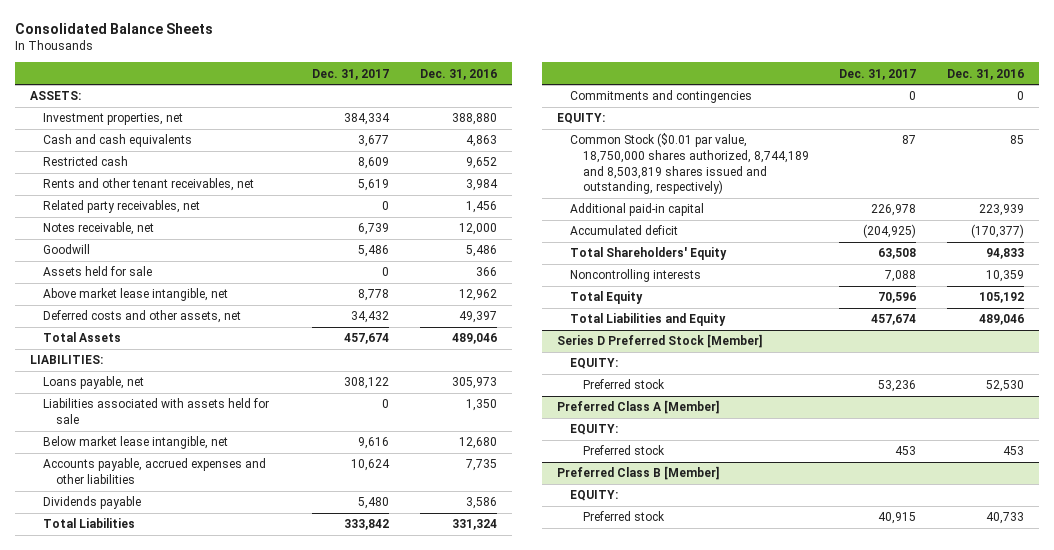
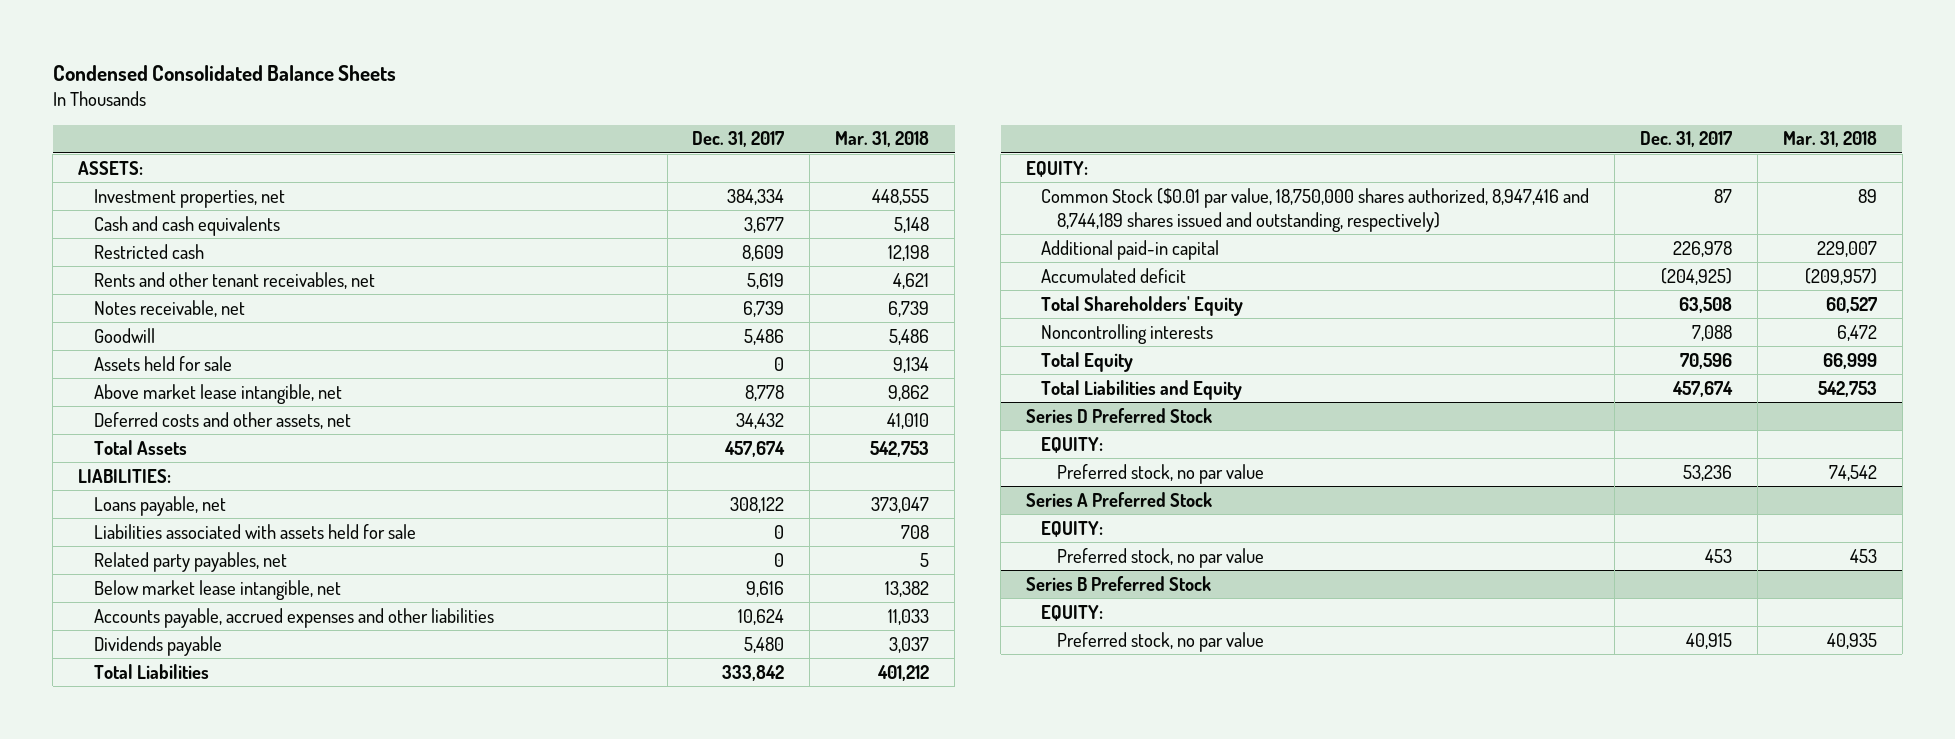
[15,22,214,34] Consolidated Balance Sheets -> [52,65,396,82] Condensed Consolidated Balance Sheets
[419,68,497,80] Dec. 31, 2016 -> none
none -> [835,131,930,148] Mar. 31, 2018
[42,200,200,214] Related party receivables, net -> none
none -> [93,551,287,572] Related party payables, net
[570,90,753,104] Commitments and contingencies -> none
[570,133,809,195] Common Stock ($0.01 par value, 18,750,000 shares authorized, 8,744,189 and 8,503,819 shares issued and outstanding, respectively) -> [1041,187,1590,232] Common Stock ($0.01 par value, 18,750,000 shares authorized, 8,947,416 and 8,744,189 shares issued and outstanding, respectively)
[557,334,763,349] Series D Preferred Stock [Member] -> [1026,407,1213,423] Series D Preferred Stock
[557,400,720,415] Preferred Class A [Member] -> none
[582,379,665,390] Preferred stock -> [1056,463,1264,484] Preferred stock, no par value
none -> [1026,491,1213,507] Series A Preferred Stock
[557,466,720,481] Preferred Class B [Member] -> none
[582,445,665,456] Preferred stock -> [1056,547,1264,568] Preferred stock, no par value
none -> [1026,575,1212,591] Series B Preferred Stock
[582,511,665,522] Preferred stock -> [1056,631,1264,652] Preferred stock, no par value

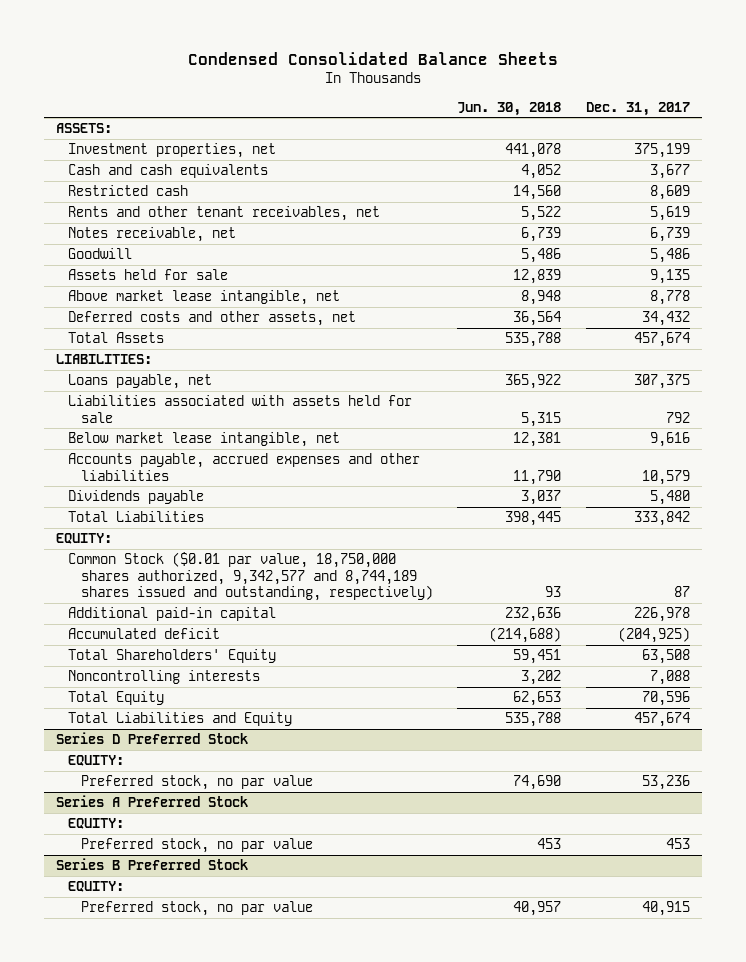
[835,131,930,148] Mar. 31, 2018 -> none
none -> [457,101,562,116] Jun. 30, 2018
[727,188,785,205] 384,334 -> [633,143,690,159] 375,199
[774,356,785,371] 0 -> [649,269,690,285] 9,135
[93,551,287,572] Related party payables, net -> none
[730,496,785,513] 308,122 -> [633,374,690,390] 307,375
[774,524,785,539] 0 -> [665,411,690,423] 792
[738,608,785,625] 10,624 -> [641,469,690,485] 10,579
[1041,187,1590,232] Common Stock ($0.01 par value, 18,750,000 shares authorized, 8,947,416 and 8,744,189 shares issued and outstanding, respectively) -> [68,552,433,602] Common Stock ($0.01 par value, 18,750,000 shares authorized, 9,342,577 and 8,744,189 shares issued and outstanding, respectively)

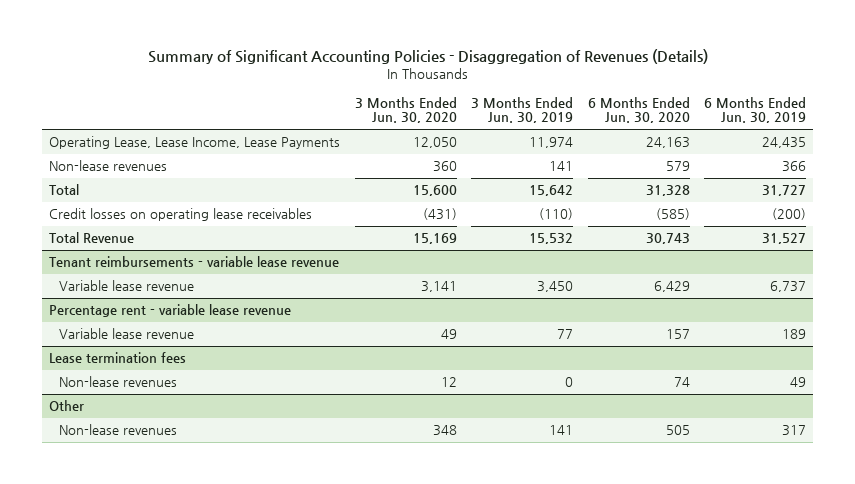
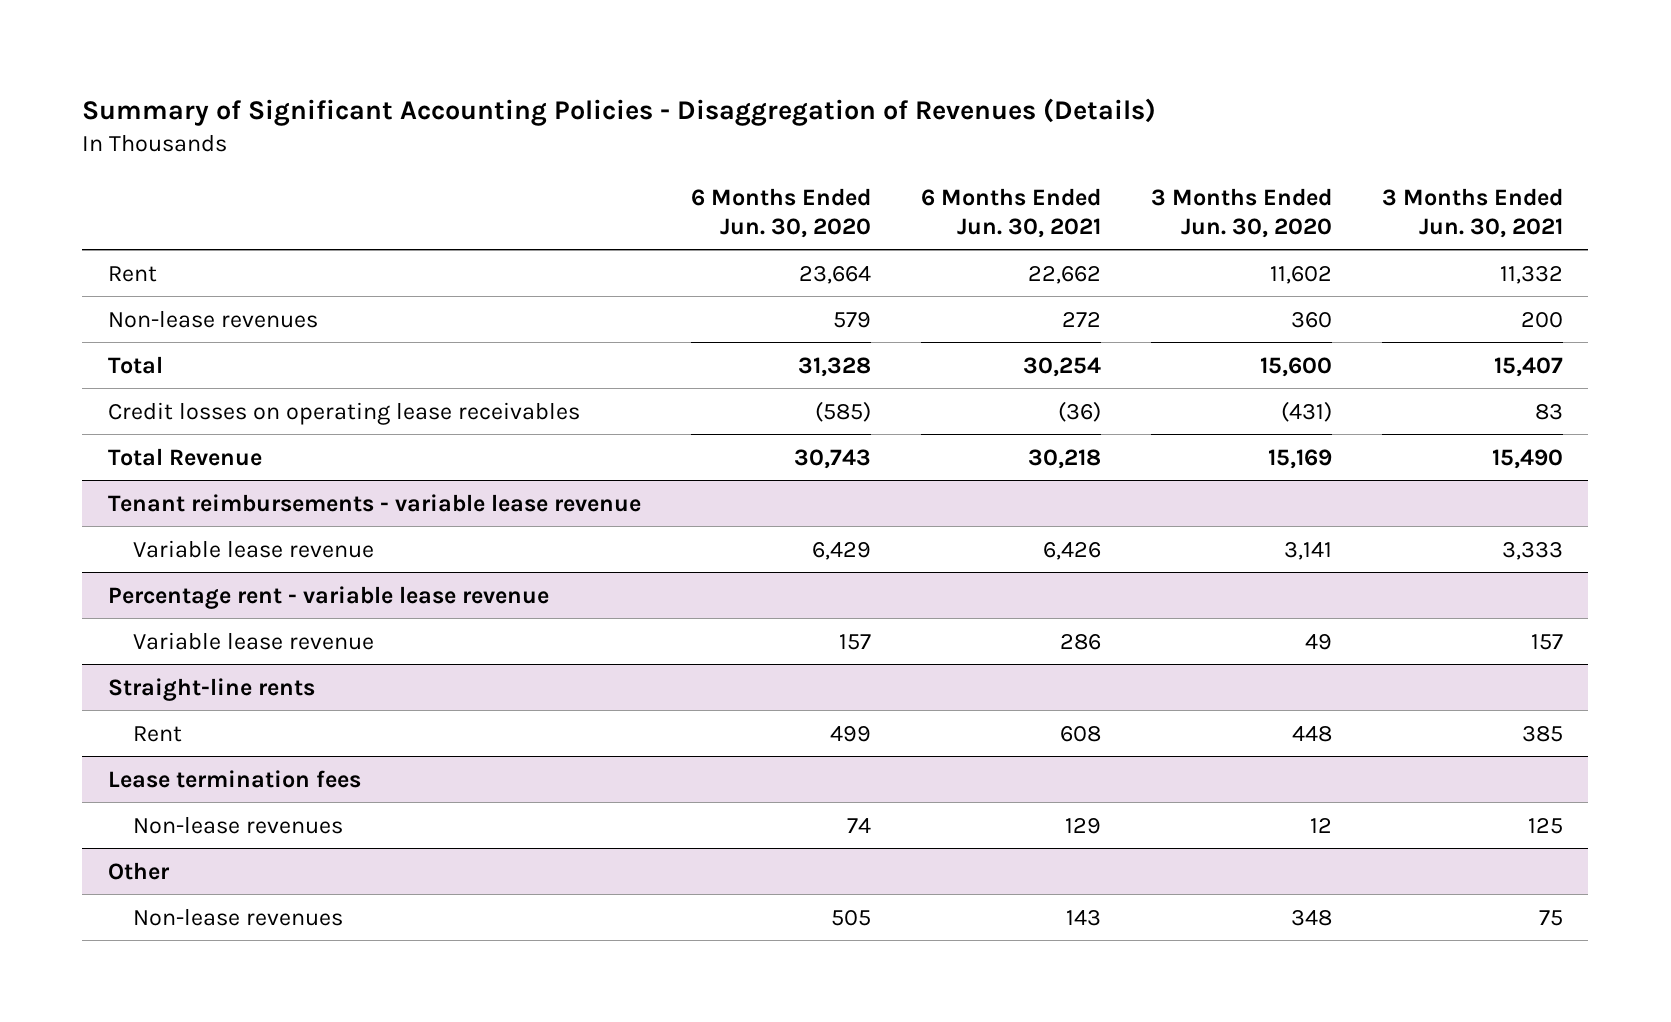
[471,96,574,124] 3 Months Ended Jun. 30, 2019 -> none
[704,96,807,124] 6 Months Ended Jun. 30, 2019 -> none
none -> [920,188,1101,238] 6 Months Ended Jun. 30, 2021
none -> [1382,188,1564,238] 3 Months Ended Jun. 30, 2021
[49,136,341,150] Operating Lease, Lease Income, Lease Payments -> none
none -> [107,265,157,282] Rent
none -> [107,677,315,701] Straight-line rents
none -> [133,725,183,742] Rent

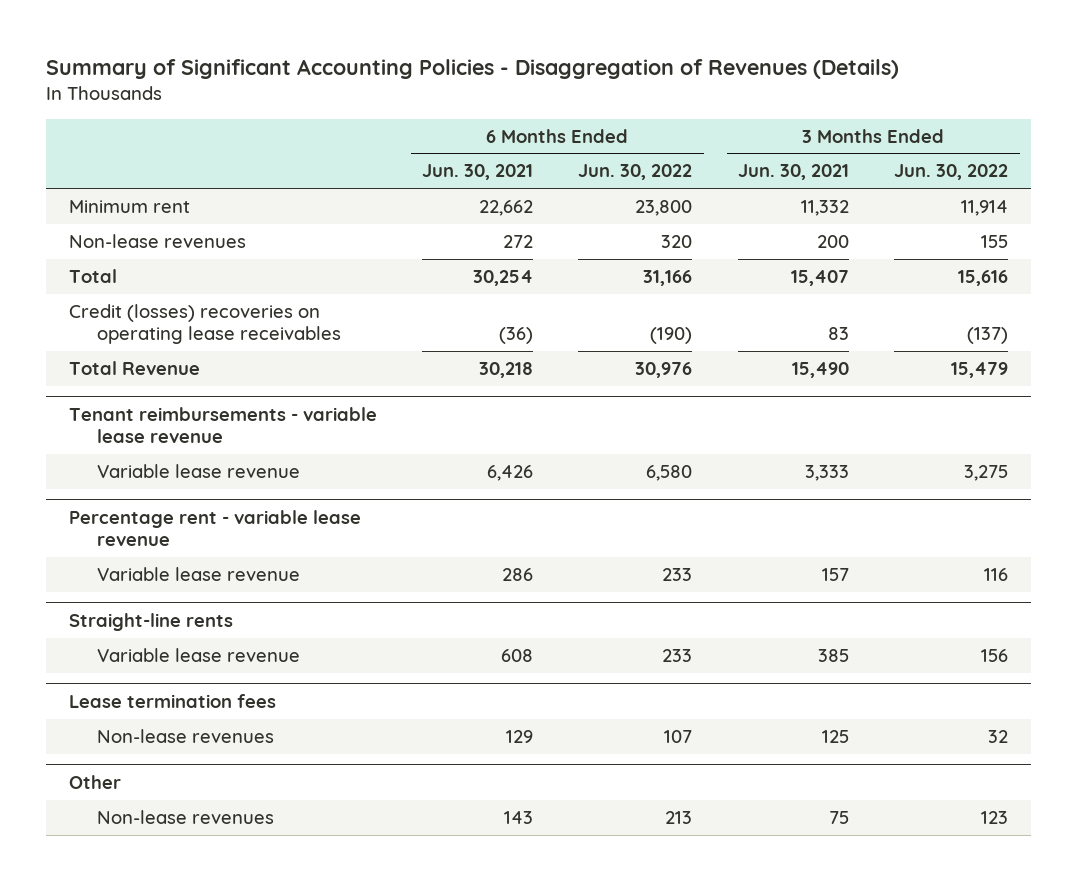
[690,188,871,238] 6 Months Ended Jun. 30, 2020 -> none
[1151,188,1333,238] 3 Months Ended Jun. 30, 2020 -> none
none -> [578,164,693,181] Jun. 30, 2022
none -> [894,164,1009,181] Jun. 30, 2022
[107,265,157,282] Rent -> [68,199,190,213] Minimum rent
[107,401,580,425] Credit losses on operating lease receivables -> [68,303,342,344] Credit (losses) recoveries on operating lease receivables
[133,725,183,742] Rent -> [97,647,301,662] Variable lease revenue

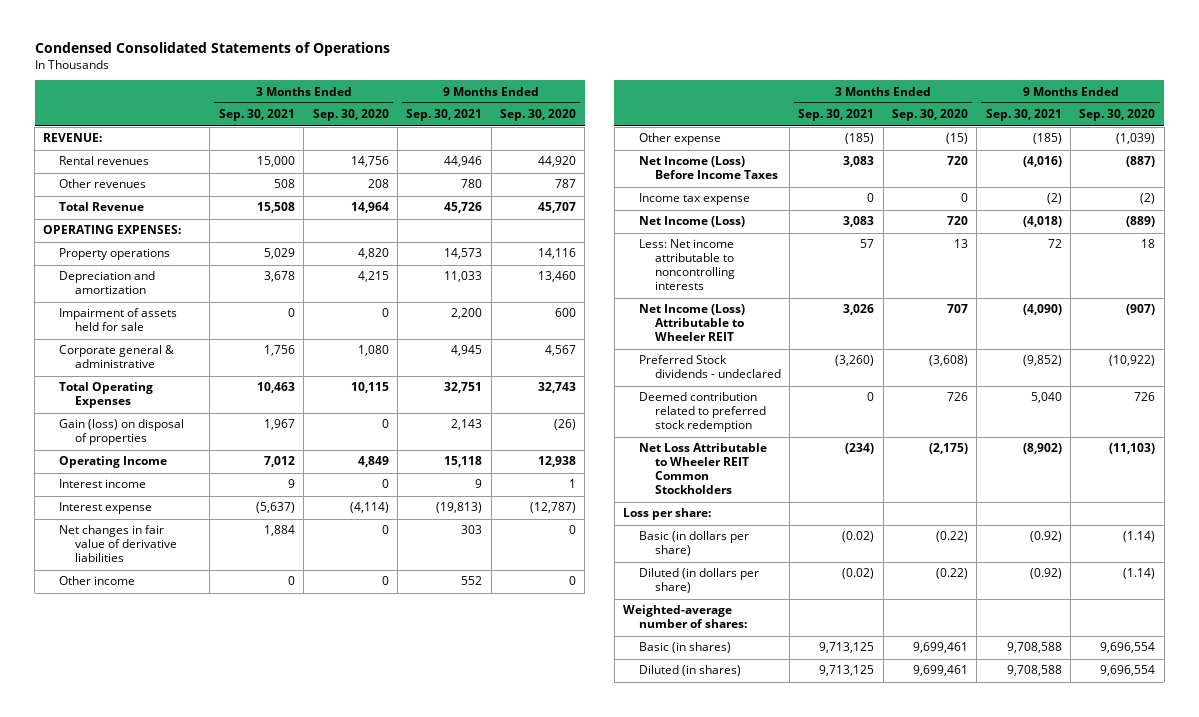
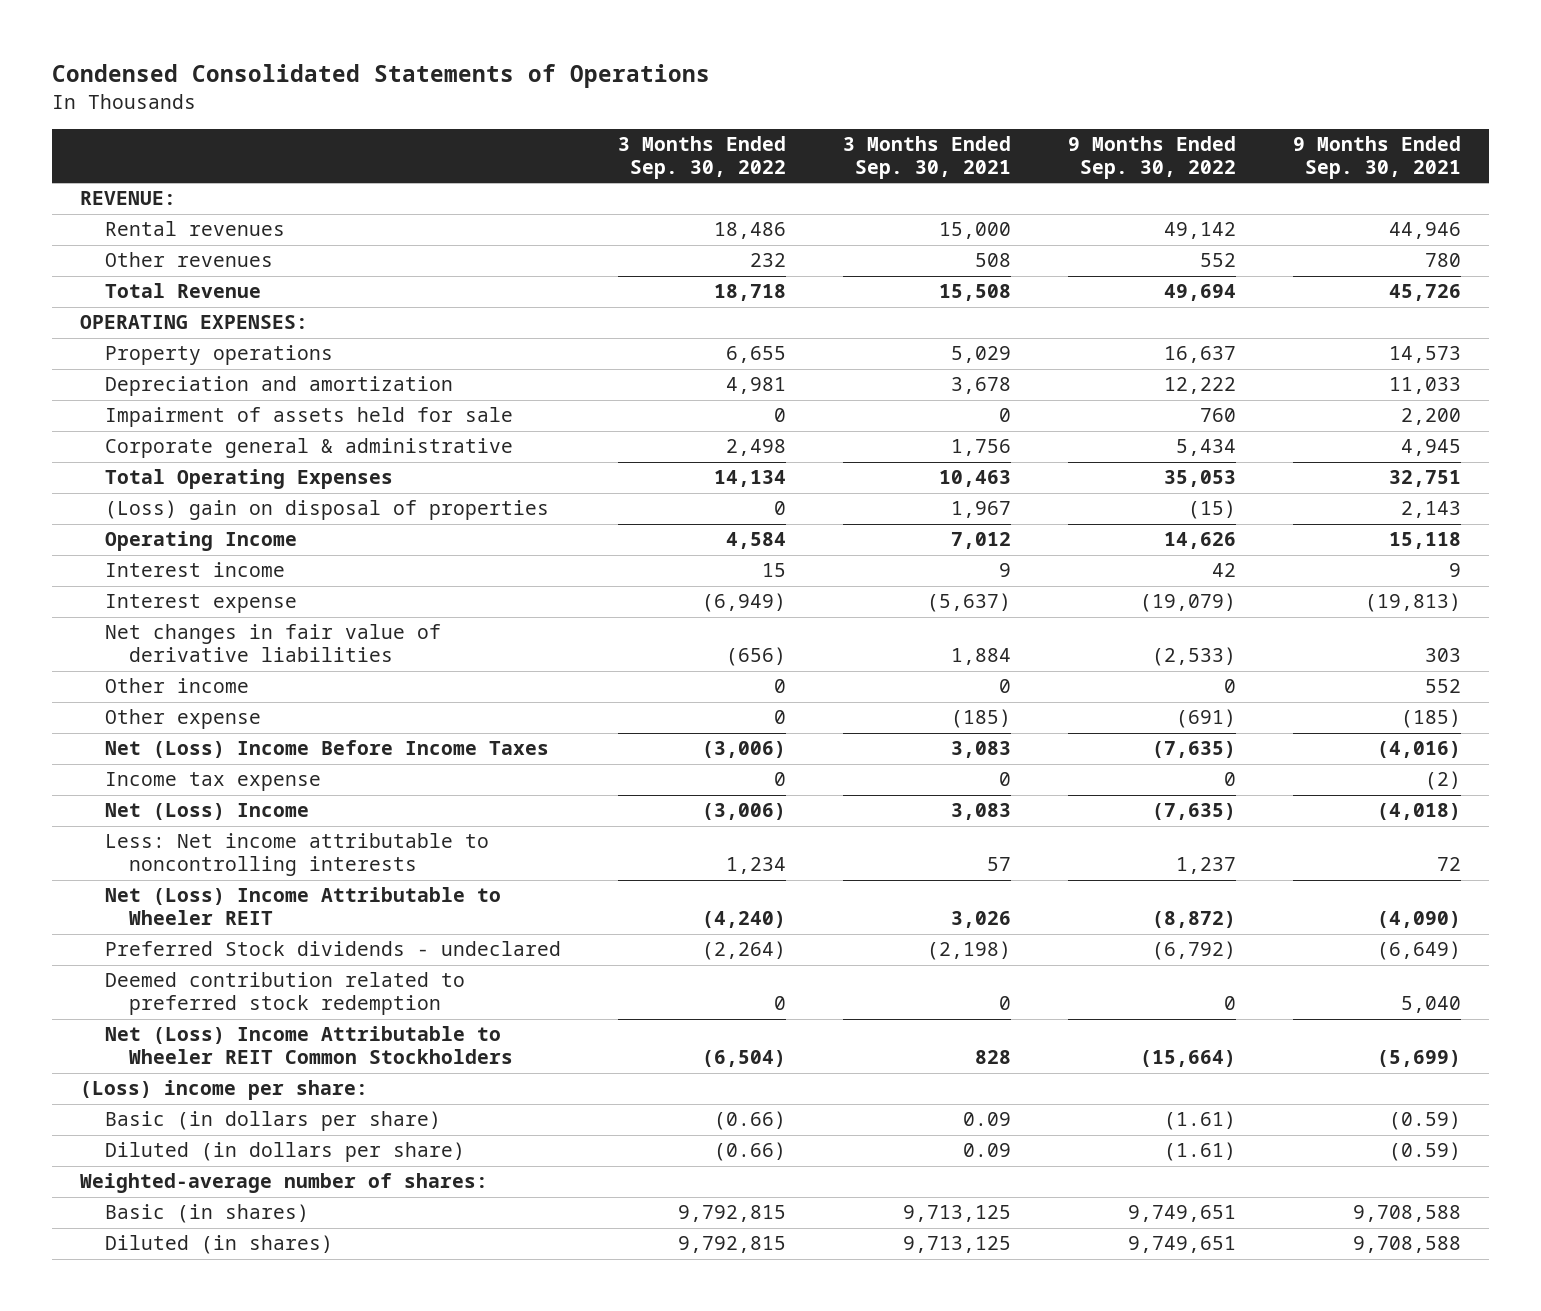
[312,109,389,122] Sep. 30, 2020 -> none
[499,109,576,122] Sep. 30, 2020 -> none
none -> [617,136,786,180] 3 Months Ended Sep. 30, 2022
none -> [1067,136,1236,180] 9 Months Ended Sep. 30, 2022
[59,419,185,446] Gain (loss) on disposal of properties -> [104,500,549,521] (Loss) gain on disposal of properties
[638,156,778,180] Net Income (Loss) Before Income Taxes -> [104,740,549,759] Net (Loss) Income Before Income Taxes
[638,216,745,228] Net Income (Loss) -> [104,803,309,821] Net (Loss) Income
[638,304,745,342] Net Income (Loss) Attributable to Wheeler REIT -> [104,887,501,926] Net (Loss) Income Attributable to Wheeler REIT
[835,355,875,367] (3,260) -> [926,941,1011,961] (2,198)
[1022,355,1062,367] (9,852) -> [1376,941,1461,961] (6,649)
[638,443,767,495] Net Loss Attributable to Wheeler REIT Common Stockholders -> [104,1026,513,1065] Net (Loss) Income Attributable to Wheeler REIT Common Stockholders
[845,443,875,455] (234) -> [974,1050,1011,1065] 828
[1022,443,1062,455] (8,902) -> [1376,1050,1461,1068] (5,699)
[622,508,711,521] Loss per share: -> [80,1080,369,1101] (Loss) income per share:
[842,531,875,543] (0.02) -> [962,1112,1011,1127] 0.09
[1029,531,1062,543] (0.92) -> [1388,1111,1461,1131] (0.59)
[842,568,875,580] (0.02) -> [962,1143,1011,1158] 0.09
[1029,568,1062,580] (0.92) -> [1388,1142,1461,1162] (0.59)

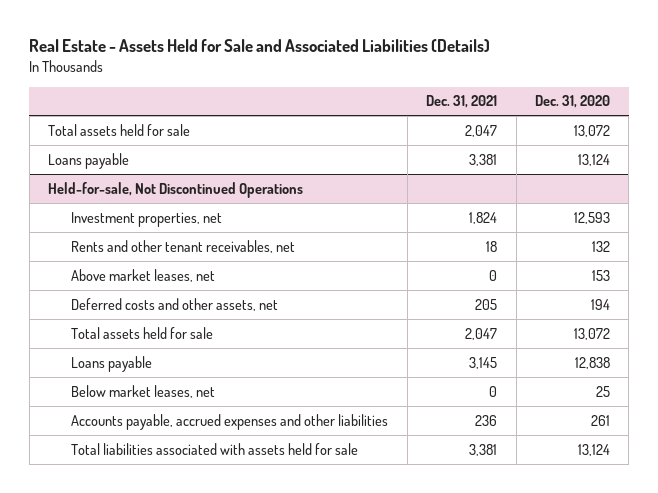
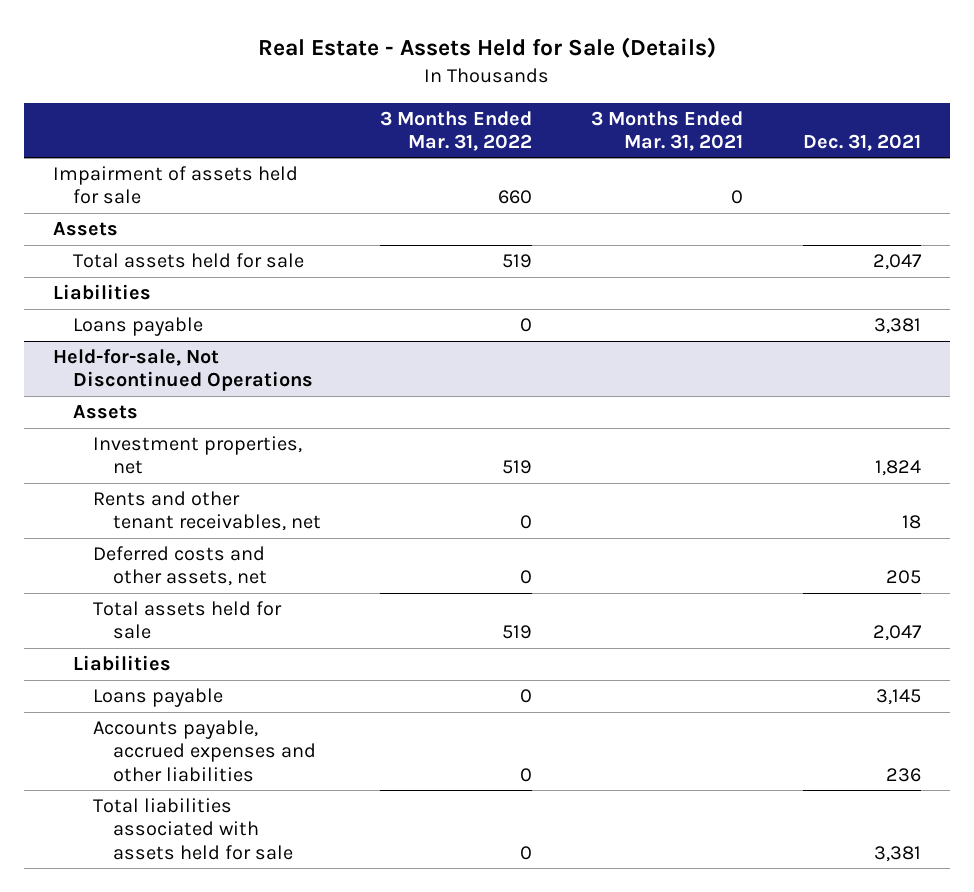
[29,39,491,53] Real Estate - Assets Held for Sale and Associated Liabilities (Details) -> [258,37,717,59] Real Estate - Assets Held for Sale (Details)
[534,95,610,109] Dec. 31, 2020 -> none
none -> [380,110,533,152] 3 Months Ended Mar. 31, 2022
none -> [591,110,744,152] 3 Months Ended Mar. 31, 2021
none -> [53,166,299,205] Impairment of assets held for sale
none -> [53,222,119,237] Assets
none -> [53,284,152,301] Liabilities
none -> [73,405,139,420] Assets
[71,268,216,282] Above market leases, net -> none
none -> [73,655,172,672] Liabilities
[71,384,216,398] Below market leases, net -> none

